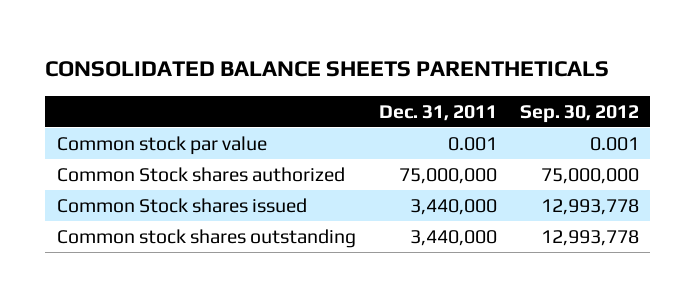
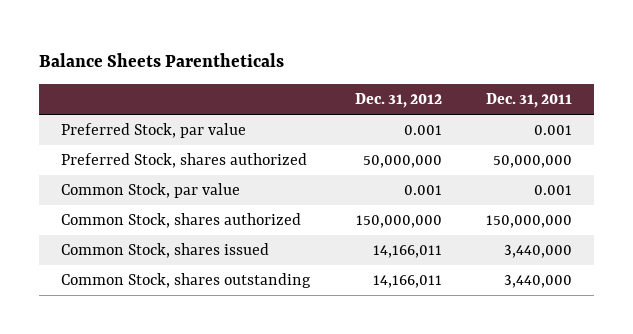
[45,60,610,77] CONSOLIDATED BALANCE SHEETS PARENTHETICALS -> [39,52,285,67] Balance Sheets Parentheticals
[519,104,639,123] Sep. 30, 2012 -> none
none -> [354,93,442,109] Dec. 31, 2012
none -> [61,123,247,139] Preferred Stock, par value
none -> [61,153,308,169] Preferred Stock, shares authorized
[56,136,267,156] Common stock par value -> [61,183,241,199] Common Stock, par value
[56,167,345,183] Common Stock shares authorized -> [61,213,302,229] Common Stock, shares authorized
[398,168,497,185] 75,000,000 -> [485,215,572,229] 150,000,000
[56,198,307,214] Common Stock shares issued -> [61,243,270,259] Common Stock, shares issued
[56,229,356,249] Common stock shares outstanding -> [61,273,312,289] Common Stock, shares outstanding

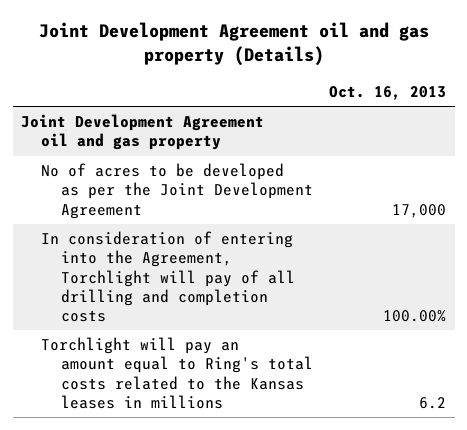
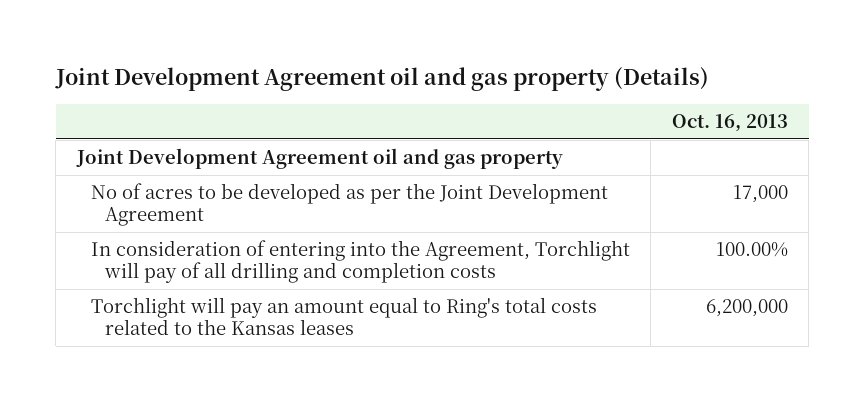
[40,337,313,409] Torchlight will pay an amount equal to Ring's total costs related to the Kansas leases in millions -> [90,297,597,336] Torchlight will pay an amount equal to Ring's total costs related to the Kansas leases
[419,396,447,409] 6.2 -> [705,299,788,318] 6,200,000

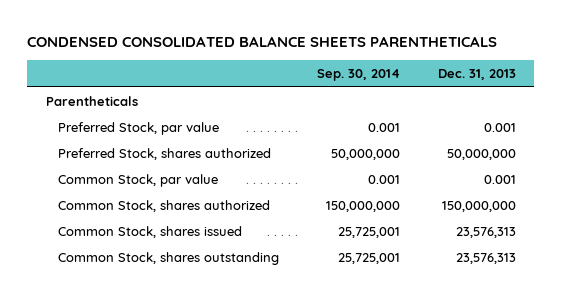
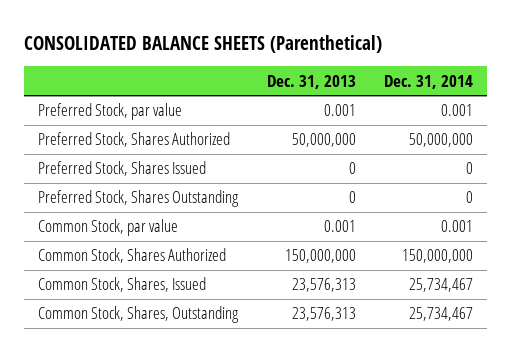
[26,36,497,48] CONDENSED CONSOLIDATED BALANCE SHEETS PARENTHETICALS -> [24,34,383,53] CONSOLIDATED BALANCE SHEETS (Parenthetical)
[316,69,400,82] Sep. 30, 2014 -> none
none -> [384,74,474,89] Dec. 31, 2014
[45,95,138,106] Parentheticals -> none
[58,147,272,160] Preferred Stock, shares authorized -> [38,132,231,148] Preferred Stock, Shares Authorized
none -> [38,161,207,177] Preferred Stock, Shares Issued
none -> [38,190,240,208] Preferred Stock, Shares Outstanding
[58,199,271,212] Common Stock, shares authorized -> [38,248,227,264] Common Stock, Shares Authorized
[58,225,243,238] Common Stock, shares issued -> [38,277,207,293] Common Stock, Shares, Issued
[58,251,280,265] Common Stock, shares outstanding -> [38,306,240,324] Common Stock, Shares, Outstanding

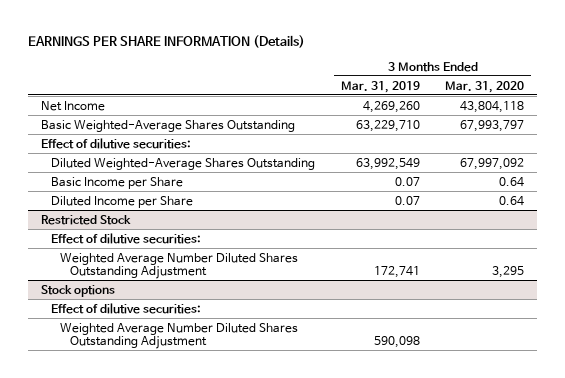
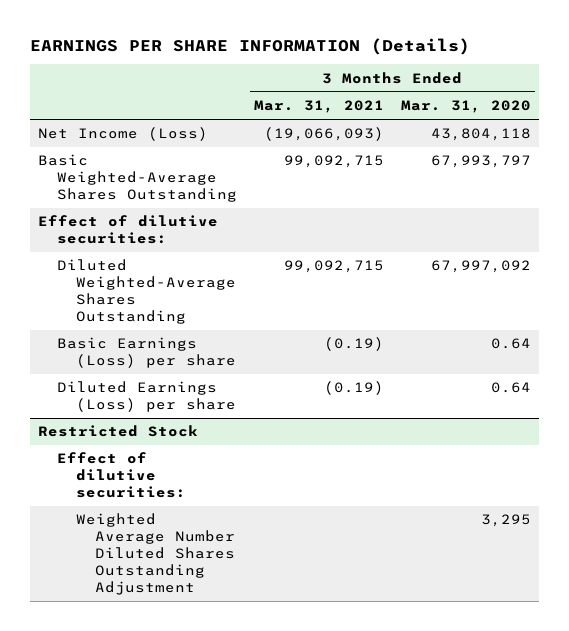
[340,80,420,93] Mar. 31, 2019 -> none
none -> [253,100,384,114] Mar. 31, 2021
[40,100,105,111] Net Income -> [38,127,209,142] Net Income (Loss)
[50,176,183,189] Basic Income per Share -> [57,337,237,369] Basic Earnings (Loss) per share
[50,195,193,208] Diluted Income per Share -> [57,381,237,413] Diluted Earnings (Loss) per share
[40,284,115,297] Stock options -> none
[50,302,201,314] Effect of dilutive securities: -> none
[60,322,299,350] Weighted Average Number Diluted Shares Outstanding Adjustment -> none

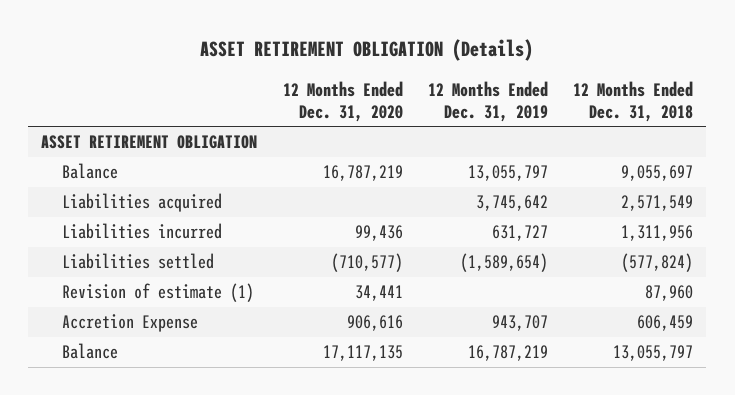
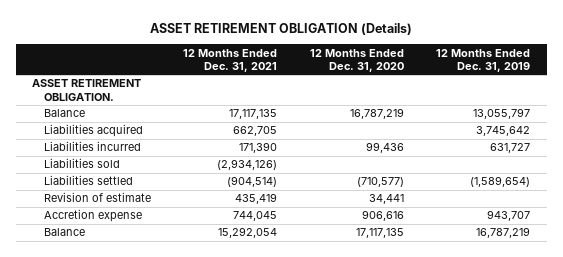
[573,80,694,122] 12 Months Ended Dec. 31, 2018 -> none
none -> [183,48,278,72] 12 Months Ended Dec. 31, 2021
[41,135,258,150] ASSET RETIREMENT OBLIGATION -> [32,79,142,101] ASSET RETIREMENT OBLIGATION.
none -> [44,158,121,169] Liabilities sold
[61,283,254,303] Revision of estimate (1) -> [44,192,152,203] Revision of estimate
[61,314,198,333] Accretion Expense -> [44,209,143,223] Accretion expense

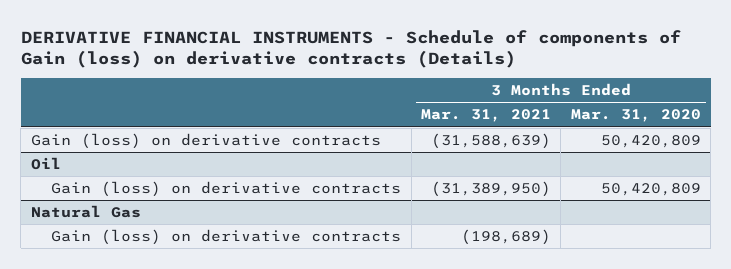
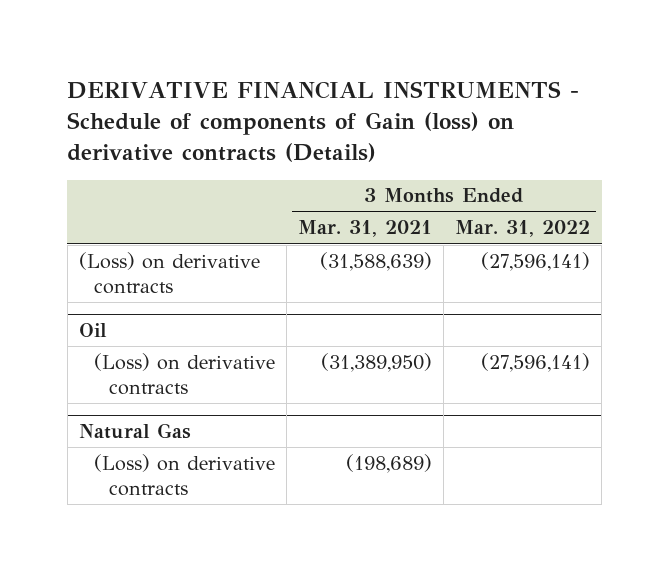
[570,109,701,123] Mar. 31, 2020 -> none
none -> [455,220,591,238] Mar. 31, 2022
[30,132,381,149] Gain (loss) on derivative contracts -> [78,251,260,294] (Loss) on derivative contracts
[51,180,402,197] Gain (loss) on derivative contracts -> [93,352,275,395] (Loss) on derivative contracts
[51,228,402,245] Gain (loss) on derivative contracts -> [93,453,275,496] (Loss) on derivative contracts

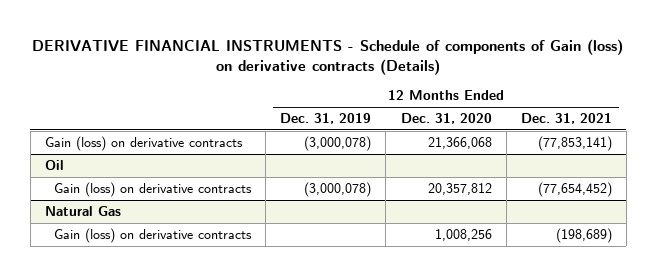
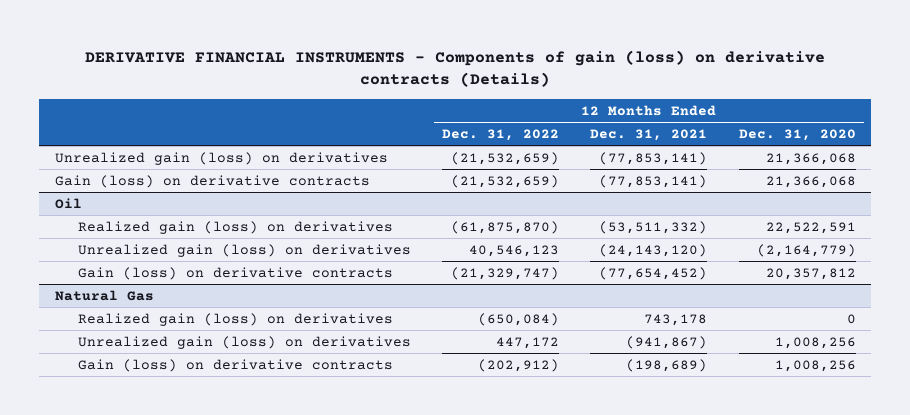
[32,38,624,76] DERIVATIVE FINANCIAL INSTRUMENTS - Schedule of components of Gain (loss) on derivative contracts (Details) -> [85,49,826,88] DERIVATIVE FINANCIAL INSTRUMENTS - Components of gain (loss) on derivative contracts (Details)
[280,113,372,125] Dec. 31, 2019 -> none
none -> [442,128,560,141] Dec. 31, 2022
none -> [54,151,388,165] Unrealized gain (loss) on derivatives
none -> [77,220,393,234] Realized gain (loss) on derivatives
none -> [77,243,411,257] Unrealized gain (loss) on derivatives
none -> [77,312,393,326] Realized gain (loss) on derivatives
none -> [77,335,411,349] Unrealized gain (loss) on derivatives

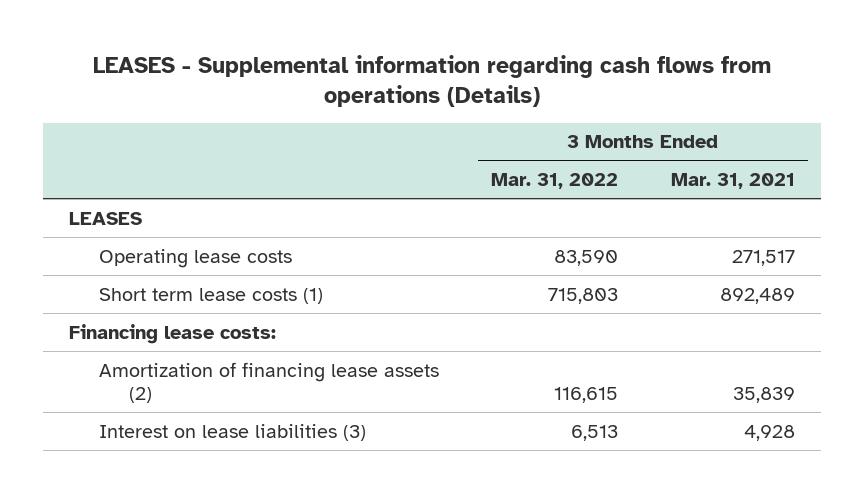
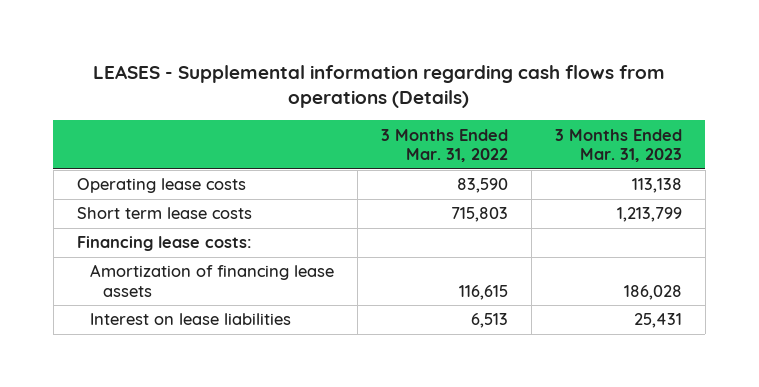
[670,172,795,189] Mar. 31, 2021 -> none
none -> [554,128,682,162] 3 Months Ended Mar. 31, 2023
[68,211,142,225] LEASES -> none
[99,287,324,304] Short term lease costs (1) -> [76,207,252,220] Short term lease costs
[99,361,440,403] Amortization of financing lease assets (2) -> [89,264,334,297] Amortization of financing lease assets
[99,423,367,441] Interest on lease liabilities (3) -> [89,313,291,326] Interest on lease liabilities

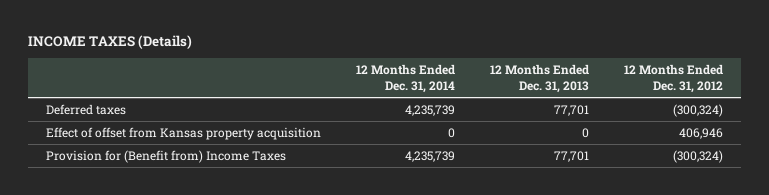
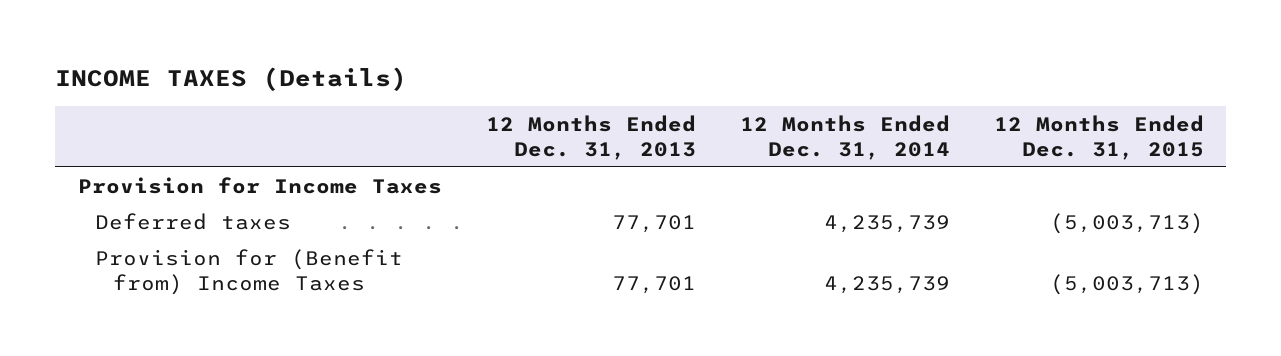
[624,64,724,93] 12 Months Ended Dec. 31, 2012 -> none
none -> [993,114,1204,160] 12 Months Ended Dec. 31, 2015
none -> [77,176,442,194] Provision for Income Taxes
[45,127,321,141] Effect of offset from Kansas property acquisition -> none

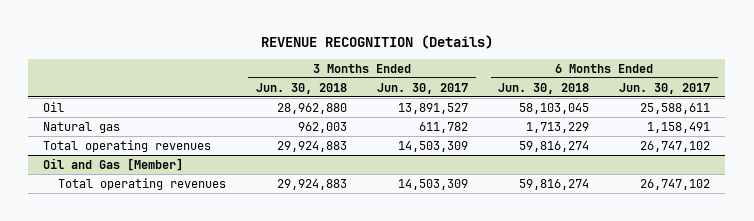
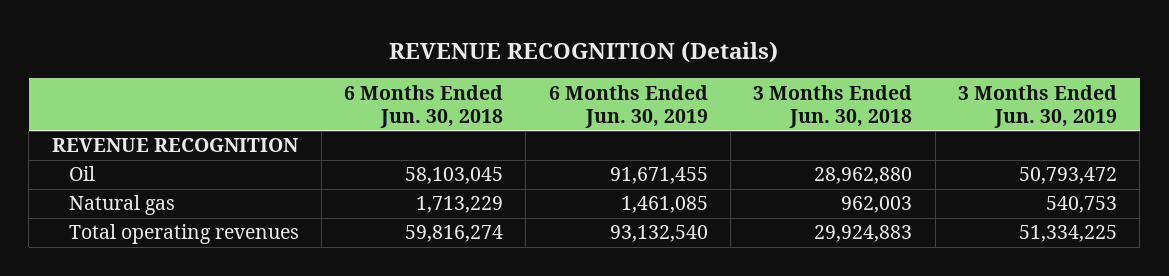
[376,82,468,94] Jun. 30, 2017 -> none
[619,82,711,94] Jun. 30, 2017 -> none
none -> [548,84,708,128] 6 Months Ended Jun. 30, 2019
none -> [958,84,1118,128] 3 Months Ended Jun. 30, 2019
none -> [51,138,299,153] REVENUE RECOGNITION
[43,157,184,171] Oil and Gas [Member] -> none
[57,177,226,190] Total operating revenues -> none

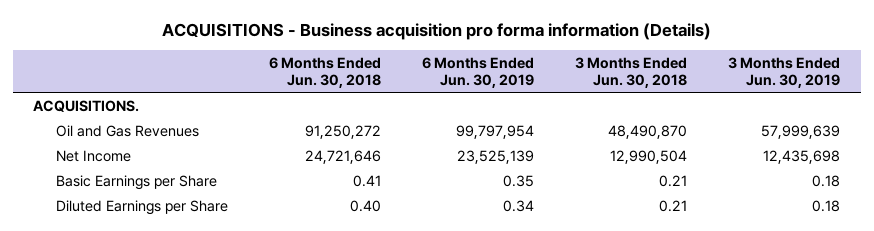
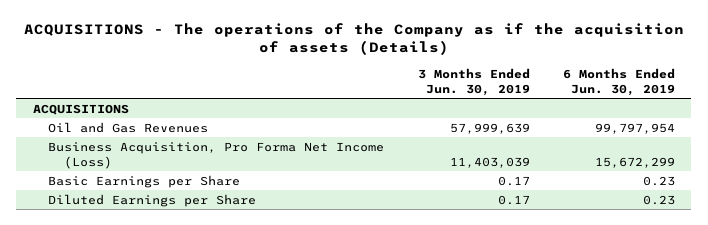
[161,22,711,40] ACQUISITIONS - Business acquisition pro forma information (Details) -> [23,23,684,56] ACQUISITIONS - The operations of the Company as if the acquisition of assets (Details)
[268,56,381,89] 6 Months Ended Jun. 30, 2018 -> none
[575,56,688,89] 3 Months Ended Jun. 30, 2018 -> none
[33,99,140,112] ACQUISITIONS. -> [33,103,130,115] ACQUISITIONS
[55,149,131,162] Net Income -> [48,141,385,169] Business Acquisition, Pro Forma Net Income (Loss)
[457,149,535,164] 23,525,139 -> [594,156,675,168] 15,672,299
[763,149,841,164] 12,435,698 -> [449,156,530,168] 11,403,039
[503,174,535,187] 0.35 -> [642,175,675,186] 0.23
[812,174,841,187] 0.18 -> [497,175,530,186] 0.17
[503,199,535,212] 0.34 -> [642,194,675,205] 0.23
[812,199,841,212] 0.18 -> [497,194,530,205] 0.17

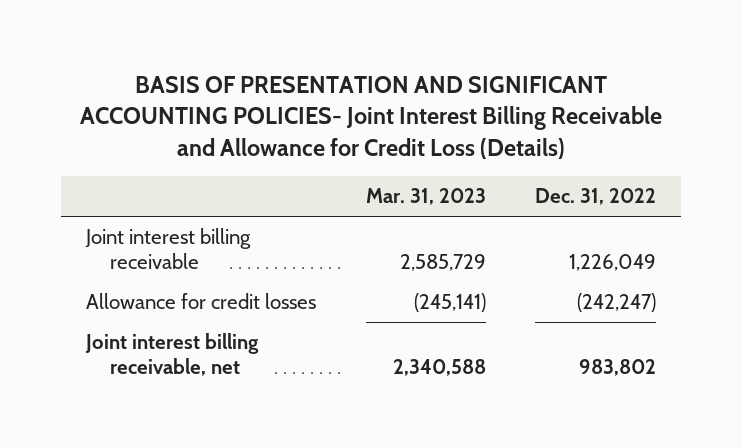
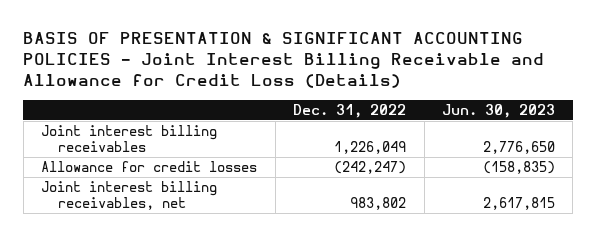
[80,75,663,159] BASIS OF PRESENTATION AND SIGNIFICANT ACCOUNTING POLICIES- Joint Interest Billing Receivable and Allowance for Credit Loss (Details) -> [23,32,545,89] BASIS OF PRESENTATION & SIGNIFICANT ACCOUNTING POLICIES - Joint Interest Billing Receivable and Allowance for Credit Loss (Details)
[365,188,486,206] Mar. 31, 2023 -> none
none -> [441,103,555,118] Jun. 30, 2023
[84,228,251,269] Joint interest billing receivable -> [41,125,218,152] Joint interest billing receivables
[84,333,259,376] Joint interest billing receivable, net -> [41,181,218,210] Joint interest billing receivables, net

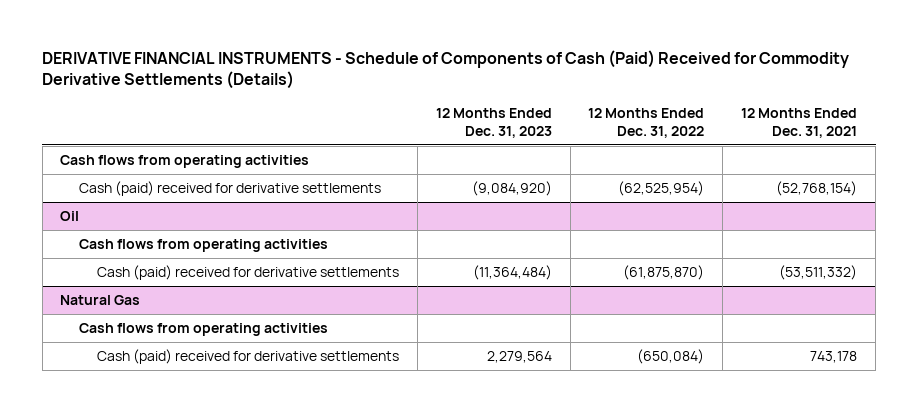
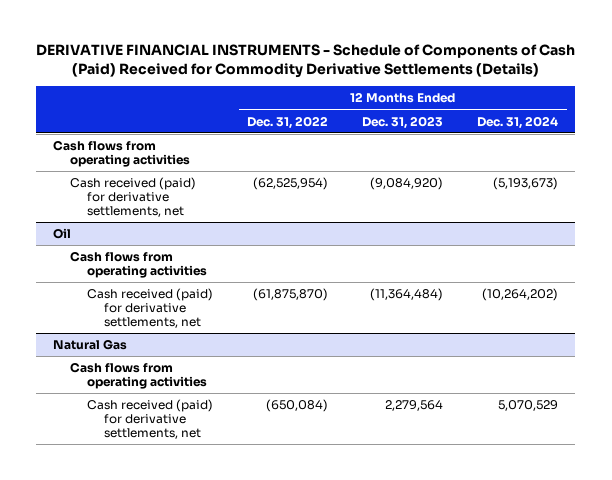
[741,108,858,138] 12 Months Ended Dec. 31, 2021 -> none
none -> [477,115,559,129] Dec. 31, 2024
[78,181,381,197] Cash (paid) received for derivative settlements -> [70,177,197,218] Cash received (paid) for derivative settlements, net
[96,265,399,281] Cash (paid) received for derivative settlements -> [87,288,214,329] Cash received (paid) for derivative settlements, net
[96,349,399,365] Cash (paid) received for derivative settlements -> [87,399,214,440] Cash received (paid) for derivative settlements, net

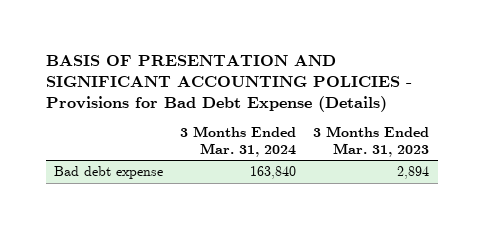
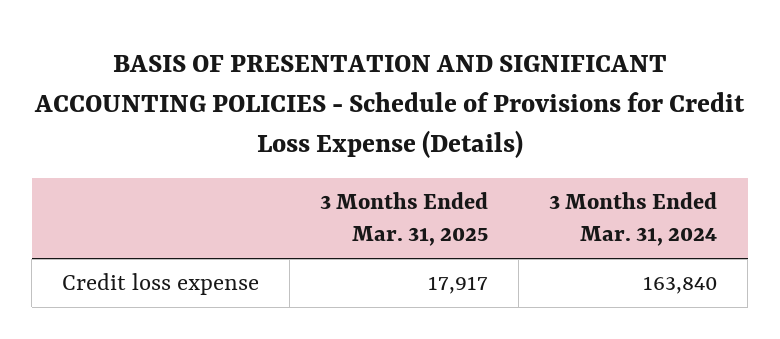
[45,55,412,112] BASIS OF PRESENTATION AND SIGNIFICANT ACCOUNTING POLICIES - Provisions for Bad Debt Expense (Details) -> [33,54,745,158] BASIS OF PRESENTATION AND SIGNIFICANT ACCOUNTING POLICIES - Schedule of Provisions for Credit Loss Expense (Details)
[313,125,430,157] 3 Months Ended Mar. 31, 2023 -> none
none -> [320,192,489,247] 3 Months Ended Mar. 31, 2025
[54,166,164,180] Bad debt expense -> [62,273,260,296] Credit loss expense

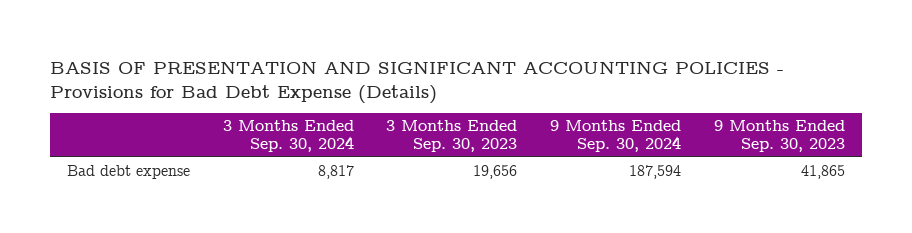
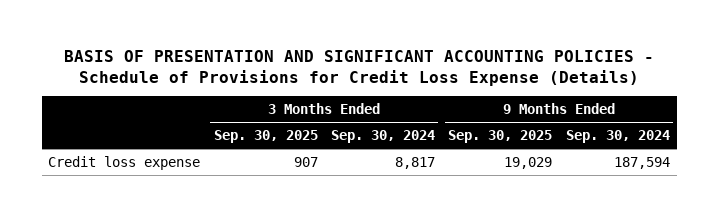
[50,60,785,104] BASIS OF PRESENTATION AND SIGNIFICANT ACCOUNTING POLICIES - Provisions for Bad Debt Expense (Details) -> [64,50,655,86] BASIS OF PRESENTATION AND SIGNIFICANT ACCOUNTING POLICIES - Schedule of Provisions for Credit Loss Expense (Details)
[386,119,518,153] 3 Months Ended Sep. 30, 2023 -> none
[714,119,846,153] 9 Months Ended Sep. 30, 2023 -> none
none -> [213,129,318,143] Sep. 30, 2025
none -> [448,129,553,143] Sep. 30, 2025
[66,164,190,179] Bad debt expense -> [48,155,201,170] Credit loss expense

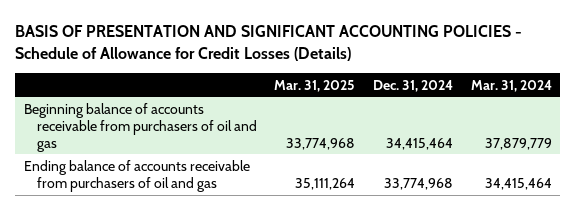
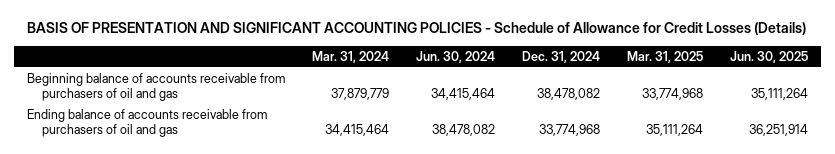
none -> [416,50,496,63] Jun. 30, 2024
none -> [729,50,808,63] Jun. 30, 2025
[386,137,454,150] 34,415,464 -> [536,88,600,101] 38,478,082

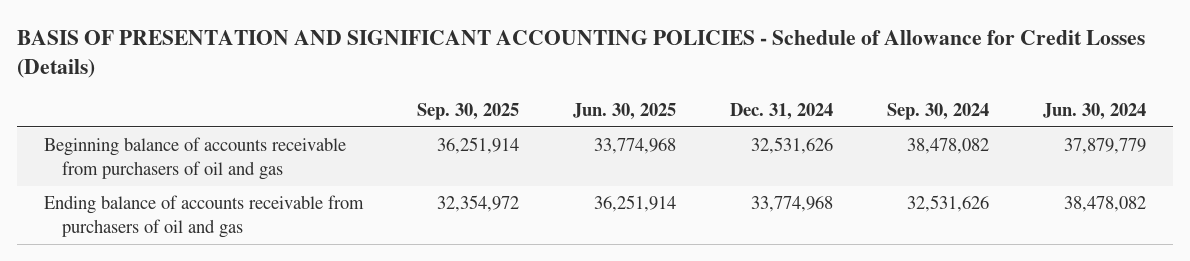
[312,50,390,63] Mar. 31, 2024 -> none
[626,50,703,63] Mar. 31, 2025 -> none
none -> [416,102,519,120] Sep. 30, 2025
none -> [887,102,990,120] Sep. 30, 2024
[431,88,496,101] 34,415,464 -> [1064,138,1147,155] 37,879,779
[536,88,600,101] 38,478,082 -> [750,137,833,155] 32,531,626
[750,88,808,101] 35,111,264 -> [593,138,676,155] 33,774,968

